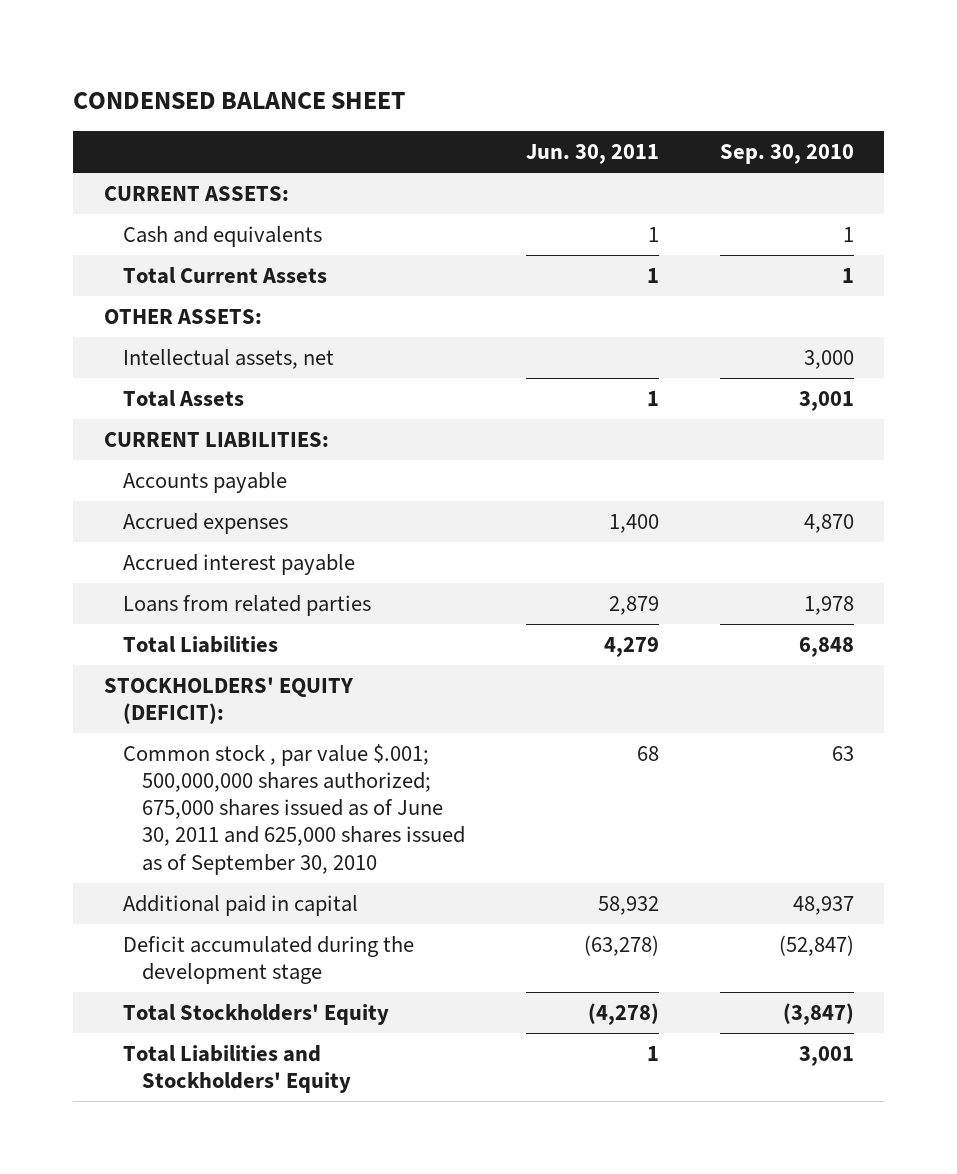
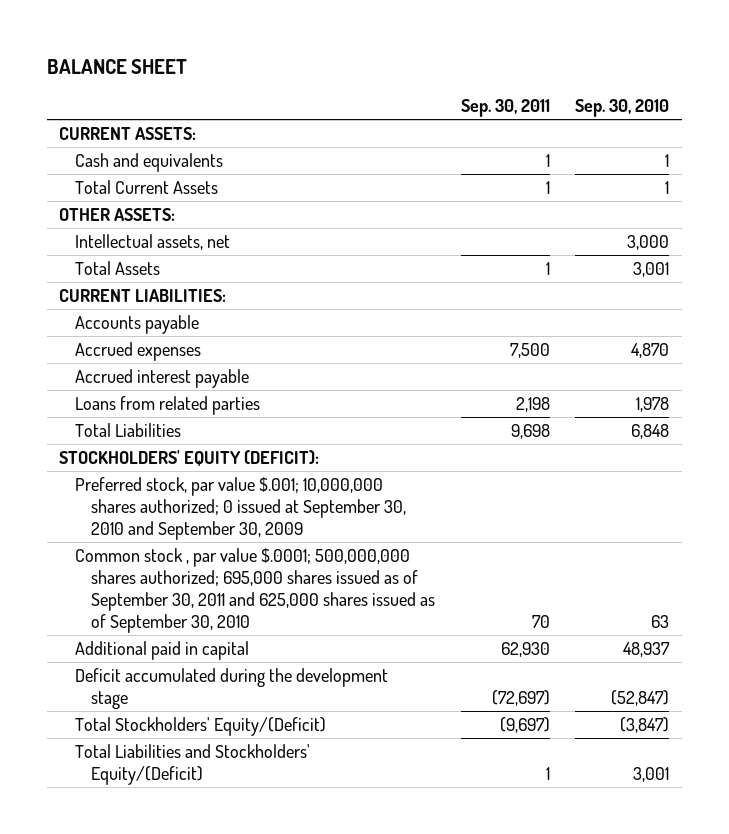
[73,91,406,109] CONDENSED BALANCE SHEET -> [46,59,187,75] BALANCE SHEET
[525,144,659,165] Jun. 30, 2011 -> none
none -> [460,99,550,118] Sep. 30, 2011
none -> [75,477,407,540] Preferred stock, par value $.001; 10,000,000 shares authorized; 0 issued at September 30, 2010 and September 30, 2009
[123,744,466,875] Common stock , par value $.001; 500,000,000 shares authorized; 675,000 shares issued as of June 30, 2011 and 625,000 shares issued as of September 30, 2010 -> [75,548,436,633] Common stock , par value $.0001; 500,000,000 shares authorized; 695,000 shares issued as of September 30, 2011 and 625,000 shares issued as of September 30, 2010
[123,1004,390,1026] Total Stockholders' Equity -> [75,717,327,737] Total Stockholders' Equity/(Deficit)
[123,1045,352,1094] Total Liabilities and Stockholders' Equity -> [75,744,311,785] Total Liabilities and Stockholders' Equity/(Deficit)

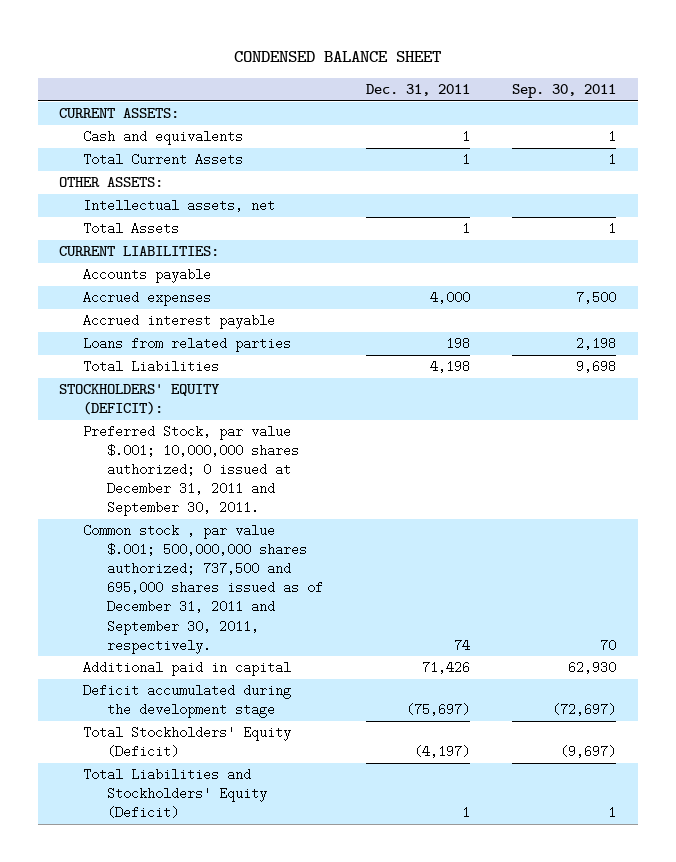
[46,59,187,75] BALANCE SHEET -> [233,51,441,63] CONDENSED BALANCE SHEET
[575,99,670,118] Sep. 30, 2010 -> none
none -> [365,84,470,97] Dec. 31, 2011
[75,477,407,540] Preferred stock, par value $.001; 10,000,000 shares authorized; 0 issued at September 30, 2010 and September 30, 2009 -> [83,425,300,517] Preferred Stock, par value $.001; 10,000,000 shares authorized; 0 issued at December 31, 2011 and September 30, 2011.
[75,548,436,633] Common stock , par value $.0001; 500,000,000 shares authorized; 695,000 shares issued as of September 30, 2011 and 625,000 shares issued as of September 30, 2010 -> [83,524,324,654] Common stock , par value $.001; 500,000,000 shares authorized; 737,500 and 695,000 shares issued as of December 31, 2011 and September 30, 2011, respectively.
[75,717,327,737] Total Stockholders' Equity/(Deficit) -> [83,726,292,759] Total Stockholders' Equity (Deficit)
[75,744,311,785] Total Liabilities and Stockholders' Equity/(Deficit) -> [83,768,268,820] Total Liabilities and Stockholders' Equity (Deficit)

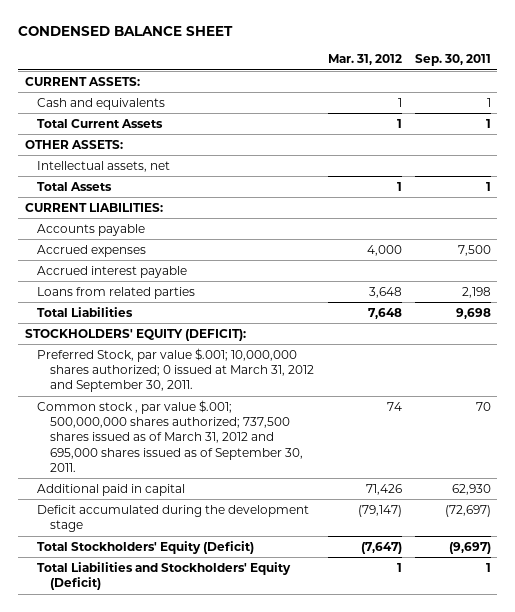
[365,84,470,97] Dec. 31, 2011 -> none
none -> [327,54,402,66] Mar. 31, 2012
[83,425,300,517] Preferred Stock, par value $.001; 10,000,000 shares authorized; 0 issued at December 31, 2011 and September 30, 2011. -> [37,347,315,393] Preferred Stock, par value $.001; 10,000,000 shares authorized; 0 issued at March 31, 2012 and September 30, 2011.
[83,524,324,654] Common stock , par value $.001; 500,000,000 shares authorized; 737,500 and 695,000 shares issued as of December 31, 2011 and September 30, 2011, respectively. -> [37,399,304,472] Common stock , par value $.001; 500,000,000 shares authorized; 737,500 shares issued as of March 31, 2012 and 695,000 shares issued as of September 30, 2011.

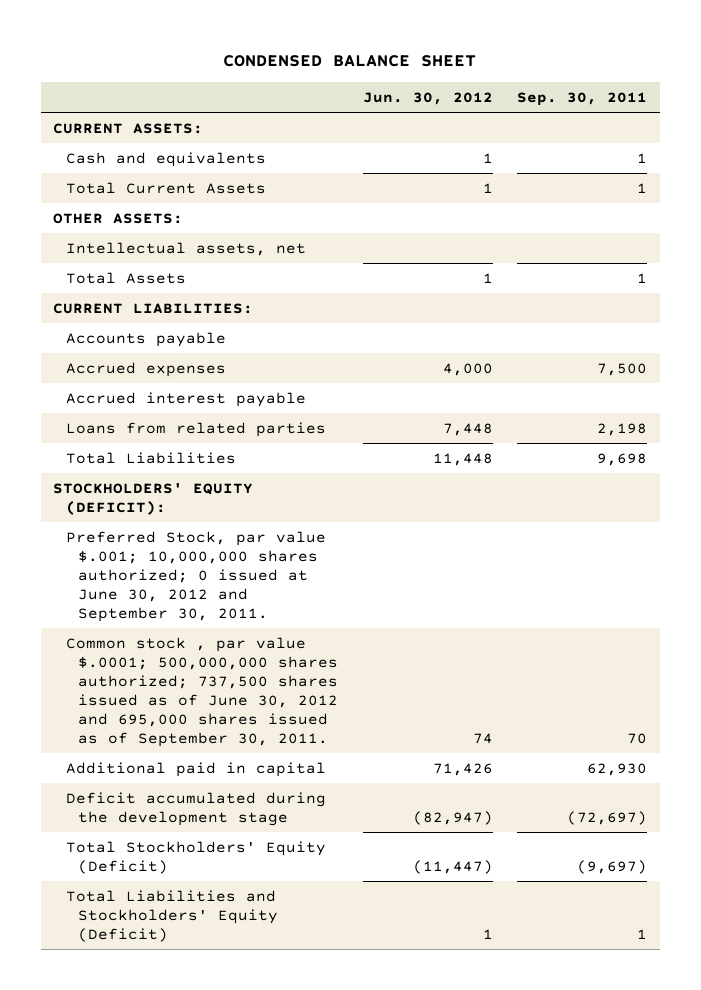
[327,54,402,66] Mar. 31, 2012 -> none
none -> [362,92,493,106] Jun. 30, 2012
[37,347,315,393] Preferred Stock, par value $.001; 10,000,000 shares authorized; 0 issued at March 31, 2012 and September 30, 2011. -> [65,530,326,622] Preferred Stock, par value $.001; 10,000,000 shares authorized; 0 issued at June 30, 2012 and September 30, 2011.
[37,399,304,472] Common stock , par value $.001; 500,000,000 shares authorized; 737,500 shares issued as of March 31, 2012 and 695,000 shares issued as of September 30, 2011. -> [65,636,339,747] Common stock , par value $.0001; 500,000,000 shares authorized; 737,500 shares issued as of June 30, 2012 and 695,000 shares issued as of September 30, 2011.

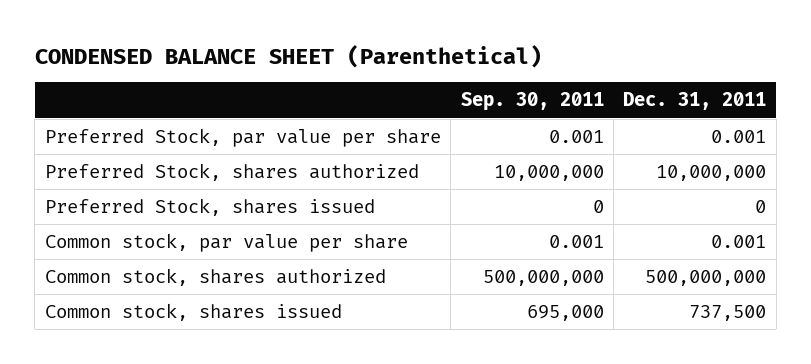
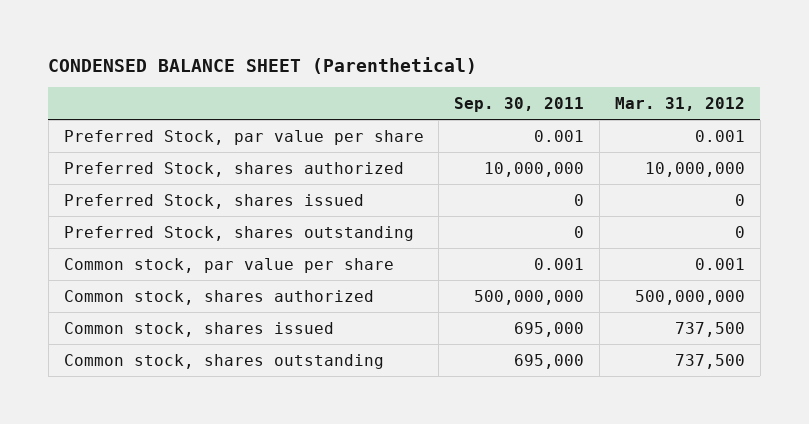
[623,92,767,111] Dec. 31, 2011 -> none
none -> [615,97,746,112] Mar. 31, 2012
none -> [63,225,414,241] Preferred Stock, shares outstanding
none -> [63,353,384,369] Common stock, shares outstanding

